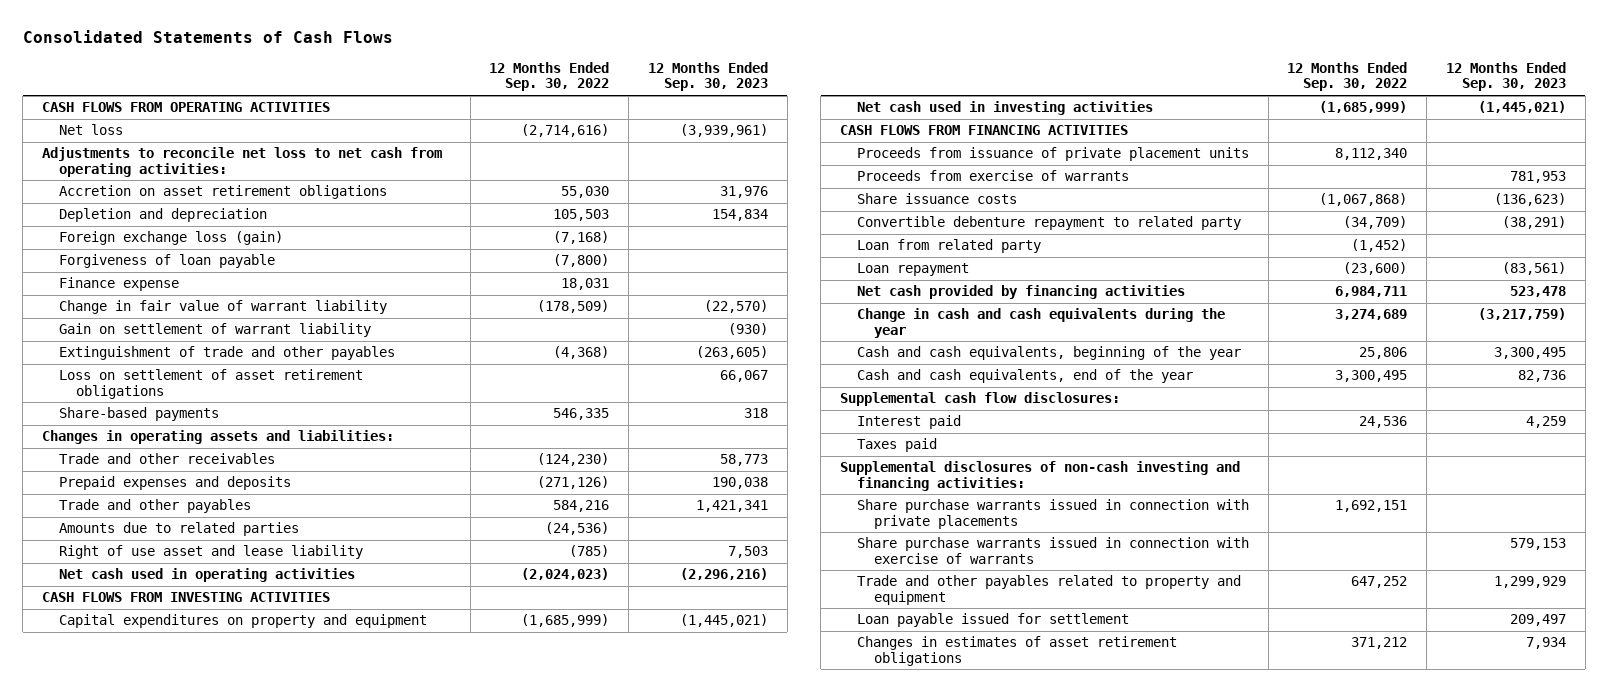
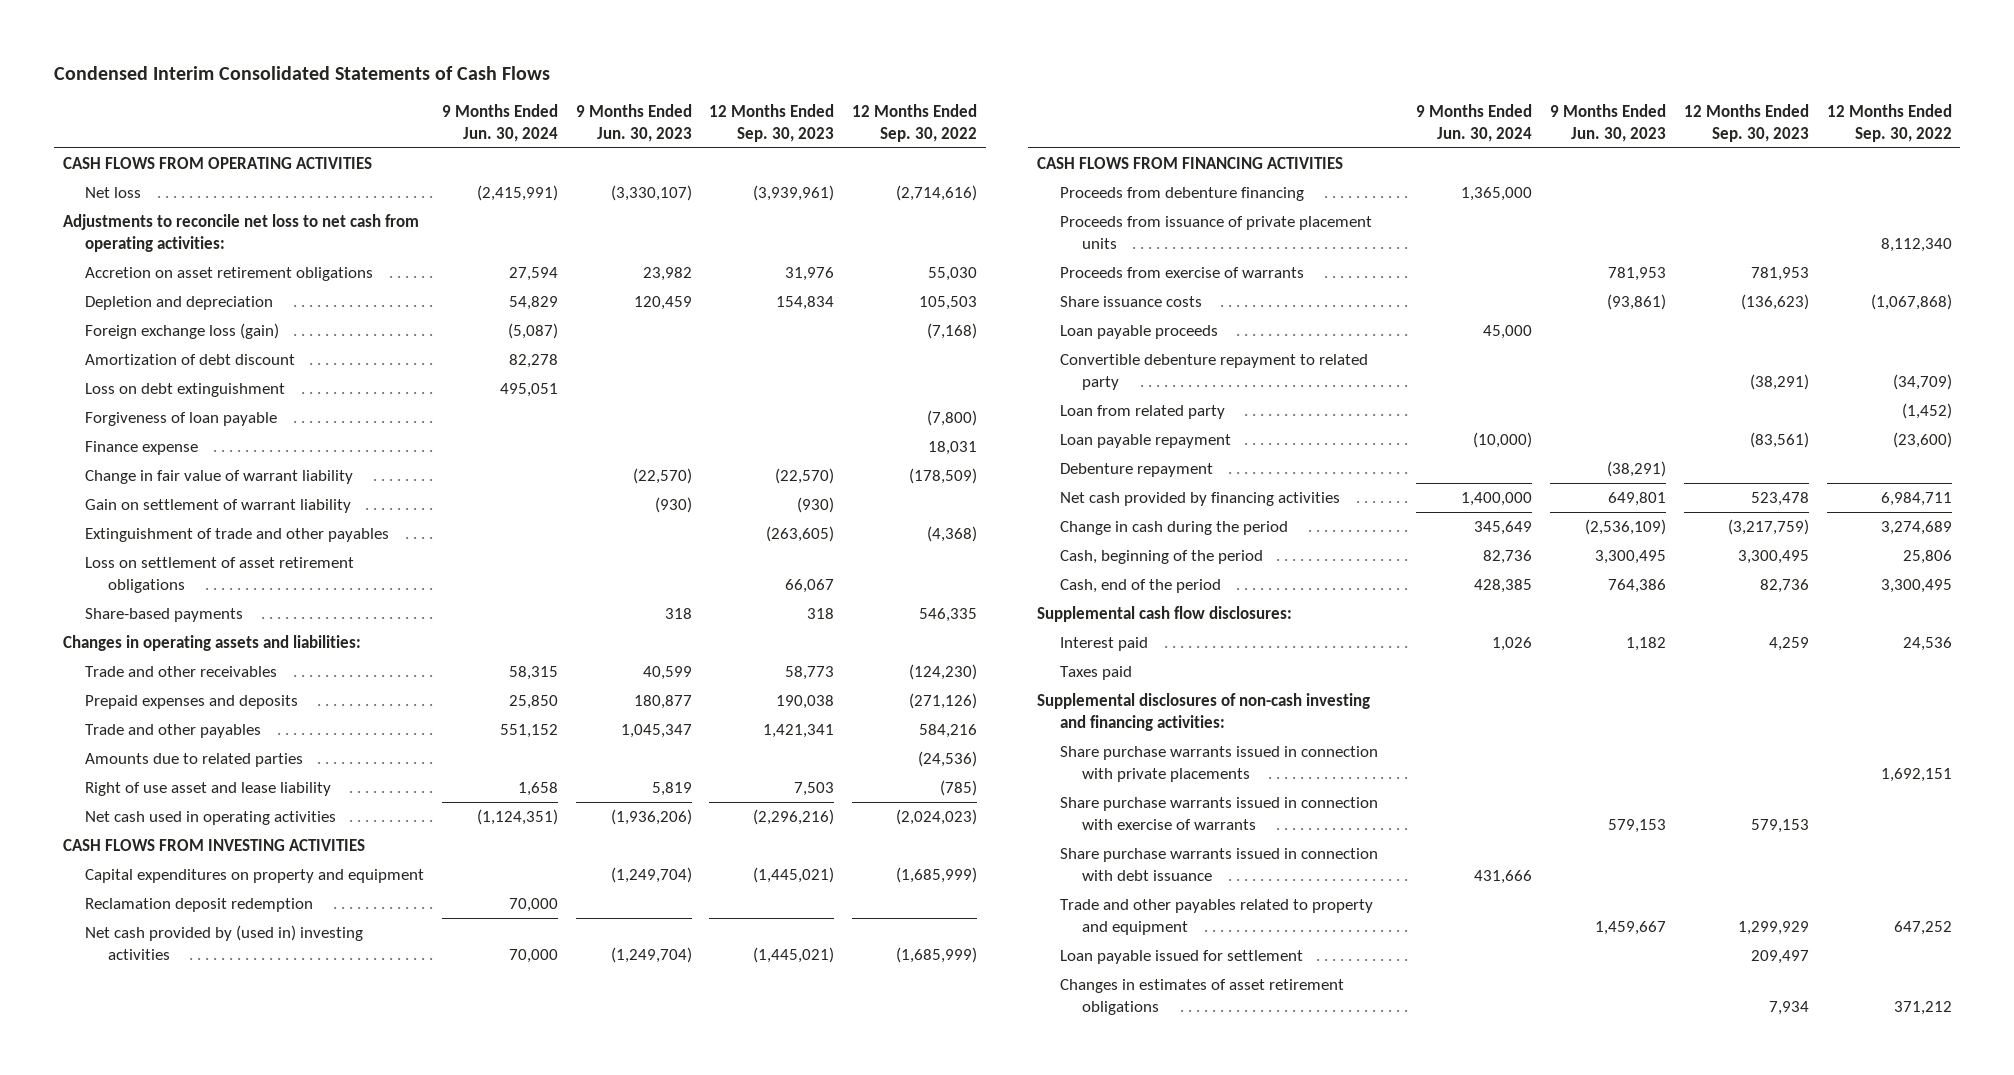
[22,30,393,44] Consolidated Statements of Cash Flows -> [53,66,550,81] Condensed Interim Consolidated Statements of Cash Flows
none -> [441,104,558,142] 9 Months Ended Jun. 30, 2024
none -> [575,104,692,142] 9 Months Ended Jun. 30, 2023
none -> [85,354,296,366] Amortization of debt discount
none -> [85,383,286,398] Loss on debt extinguishment
none -> [85,898,314,913] Reclamation deposit redemption
[856,101,1153,116] Net cash used in investing activities -> [85,925,364,960] Net cash provided by (used in) investing activities
none -> [1059,187,1304,202] Proceeds from debenture financing
none -> [1059,325,1218,340] Loan payable proceeds
[856,263,969,277] Loan repayment -> [1059,434,1231,449] Loan payable repayment
none -> [1059,463,1213,478] Debenture repayment
[856,308,1225,338] Change in cash and cash equivalents during the year -> [1059,521,1288,536] Change in cash during the period
[856,346,1241,361] Cash and cash equivalents, beginning of the year -> [1059,550,1263,565] Cash, beginning of the period
[856,369,1193,384] Cash and cash equivalents, end of the year -> [1059,579,1221,594] Cash, end of the period
none -> [1059,848,1378,881] Share purchase warrants issued in connection with debt issuance

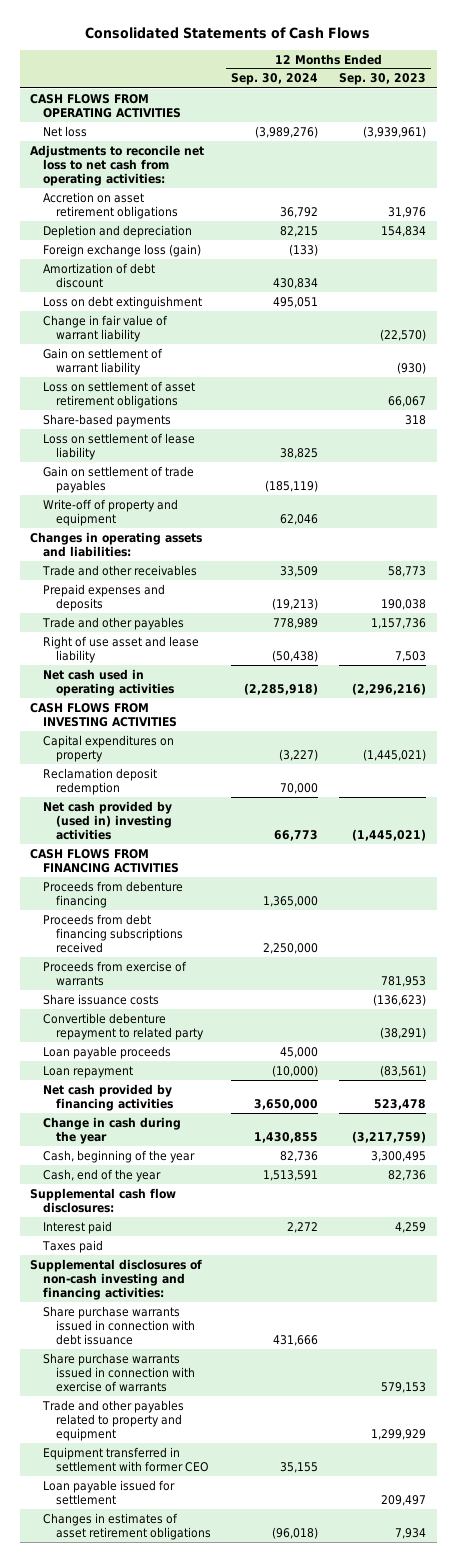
[53,66,550,81] Condensed Interim Consolidated Statements of Cash Flows -> [85,26,371,39] Consolidated Statements of Cash Flows
[441,104,558,142] 9 Months Ended Jun. 30, 2024 -> none
[575,104,692,142] 9 Months Ended Jun. 30, 2023 -> none
[851,104,977,142] 12 Months Ended Sep. 30, 2022 -> none
none -> [231,73,319,86] Sep. 30, 2024
[85,412,278,427] Forgiveness of loan payable -> none
[85,441,199,456] Finance expense -> none
[85,528,390,543] Extinguishment of trade and other payables -> none
none -> [42,432,195,460] Loss on settlement of lease liability
none -> [42,465,194,493] Gain on settlement of trade payables
none -> [42,498,178,526] Write-off of property and equipment
[85,753,304,768] Amounts due to related parties -> none
[763,724,835,739] 1,421,341 -> [371,617,427,629] 1,157,736
[85,869,425,884] Capital expenditures on property and equipment -> [42,734,174,762] Capital expenditures on property
[1059,216,1372,249] Proceeds from issuance of private placement units -> none
none -> [42,913,183,953] Proceeds from debt financing subscriptions received
[1059,405,1225,420] Loan from related party -> none
[1059,463,1213,478] Debenture repayment -> none
[1059,325,1218,340] Loan payable proceeds -> [42,1045,171,1059] Loan payable proceeds
[1059,434,1231,449] Loan payable repayment -> [42,1065,133,1078] Loan repayment
[1059,521,1288,536] Change in cash during the period -> [42,1116,181,1144] Change in cash during the year
[1059,550,1263,565] Cash, beginning of the period -> [42,1149,195,1163] Cash, beginning of the year
[1059,579,1221,594] Cash, end of the period -> [42,1168,161,1182] Cash, end of the year
[1059,746,1378,782] Share purchase warrants issued in connection with private placements -> none
[1059,797,1378,830] Share purchase warrants issued in connection with exercise of warrants -> [42,1352,195,1392] Share purchase warrants issued in connection with exercise of warrants
none -> [42,1446,209,1472] Equipment transferred in settlement with former CEO

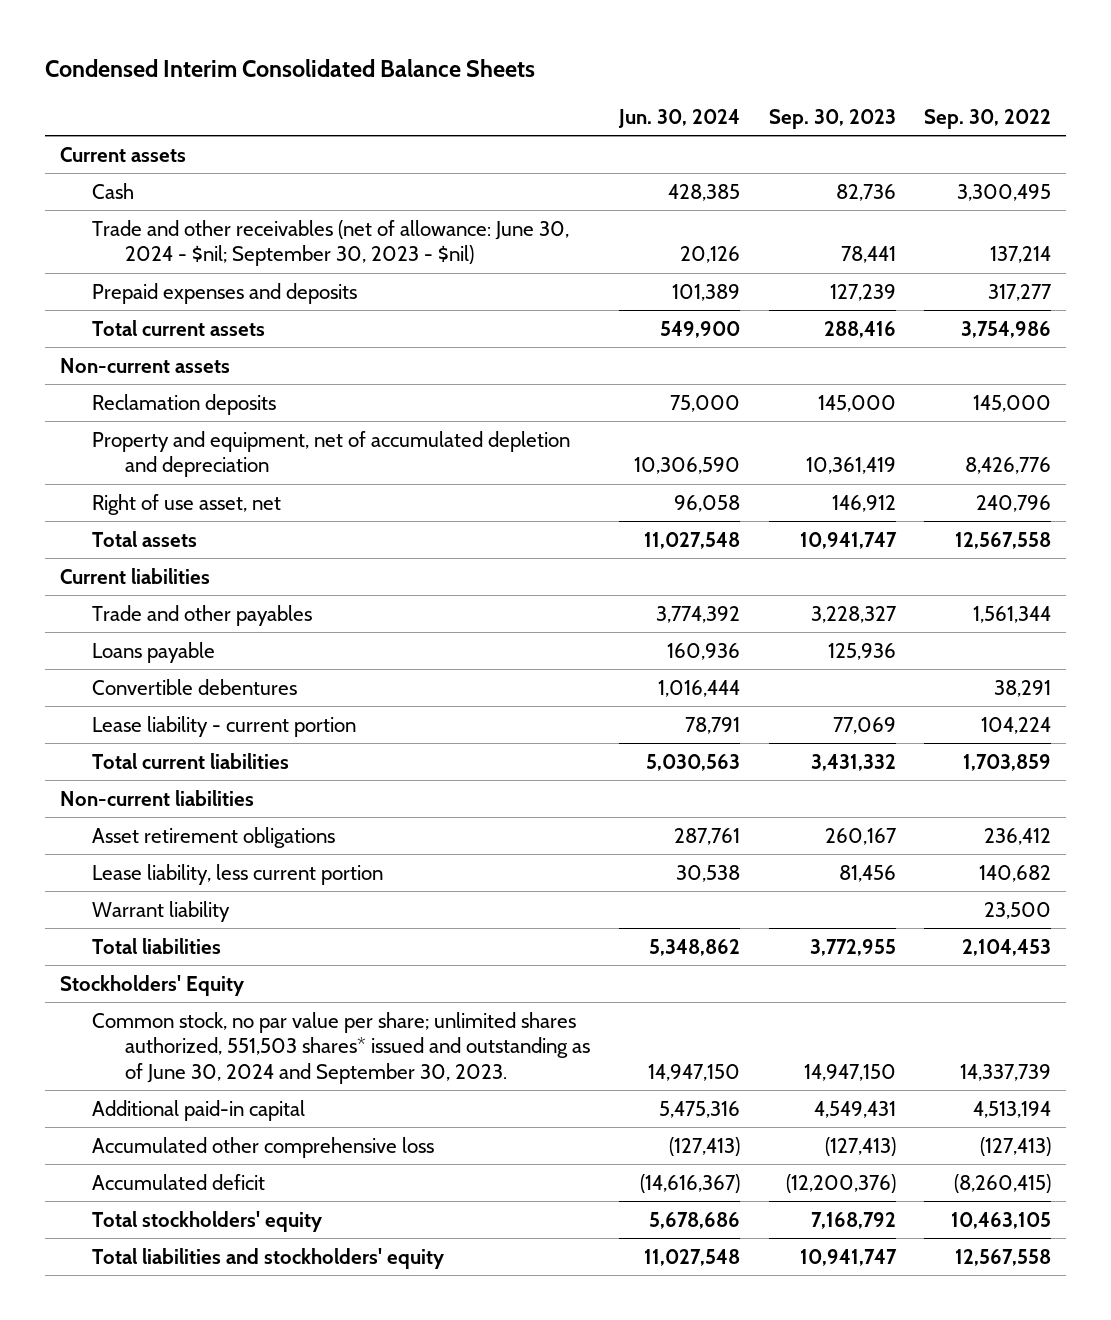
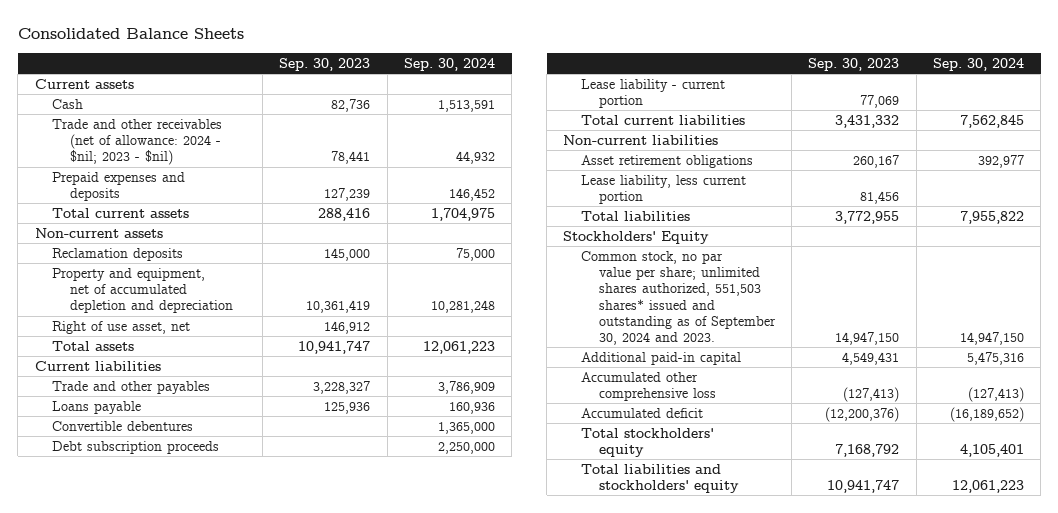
[45,59,536,78] Condensed Interim Consolidated Balance Sheets -> [17,28,244,40] Consolidated Balance Sheets
[617,108,740,128] Jun. 30, 2024 -> none
[924,108,1052,129] Sep. 30, 2022 -> none
none -> [404,58,496,72] Sep. 30, 2024
[92,219,570,267] Trade and other receivables (net of allowance: June 30, 2024 - $nil; September 30, 2023 - $nil) -> [52,118,223,166] Trade and other receivables (net of allowance: 2024 - $nil; 2023 - $nil)
none -> [52,440,220,454] Debt subscription proceeds
[92,900,231,922] Warrant liability -> none
[92,1011,590,1084] Common stock, no par value per share; unlimited shares authorized, 551,503 shares* issued and outstanding as of June 30, 2024 and September 30, 2023. -> [581,250,776,346] Common stock, no par value per share; unlimited shares authorized, 551,503 shares* issued and outstanding as of September 30, 2024 and 2023.

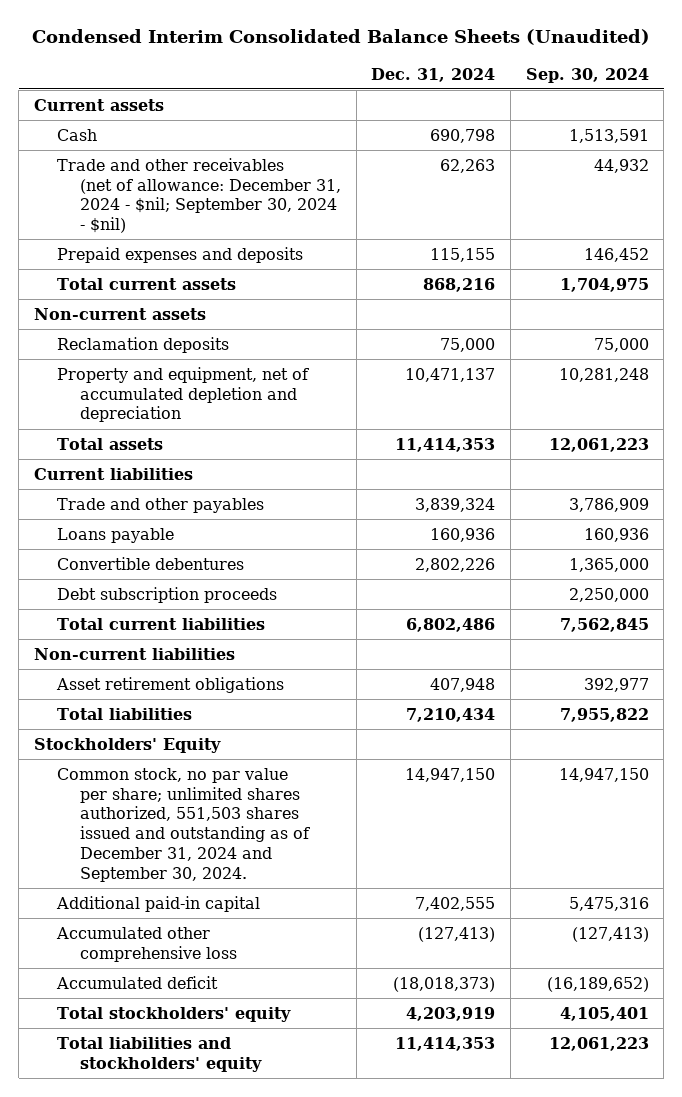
[17,28,244,40] Consolidated Balance Sheets -> [32,29,651,46] Condensed Interim Consolidated Balance Sheets (Unaudited)
[279,58,371,72] Sep. 30, 2023 -> none
none -> [371,67,496,82] Dec. 31, 2024
[52,118,223,166] Trade and other receivables (net of allowance: 2024 - $nil; 2023 - $nil) -> [56,157,342,234] Trade and other receivables (net of allowance: December 31, 2024 - $nil; September 30, 2024 - $nil)
[52,320,191,334] Right of use asset, net -> none
[581,78,726,109] Lease liability - current portion -> none
[581,174,747,205] Lease liability, less current portion -> none
[581,250,776,346] Common stock, no par value per share; unlimited shares authorized, 551,503 shares* issued and outstanding as of September 30, 2024 and 2023. -> [56,767,311,883] Common stock, no par value per share; unlimited shares authorized, 551,503 shares issued and outstanding as of December 31, 2024 and September 30, 2024.

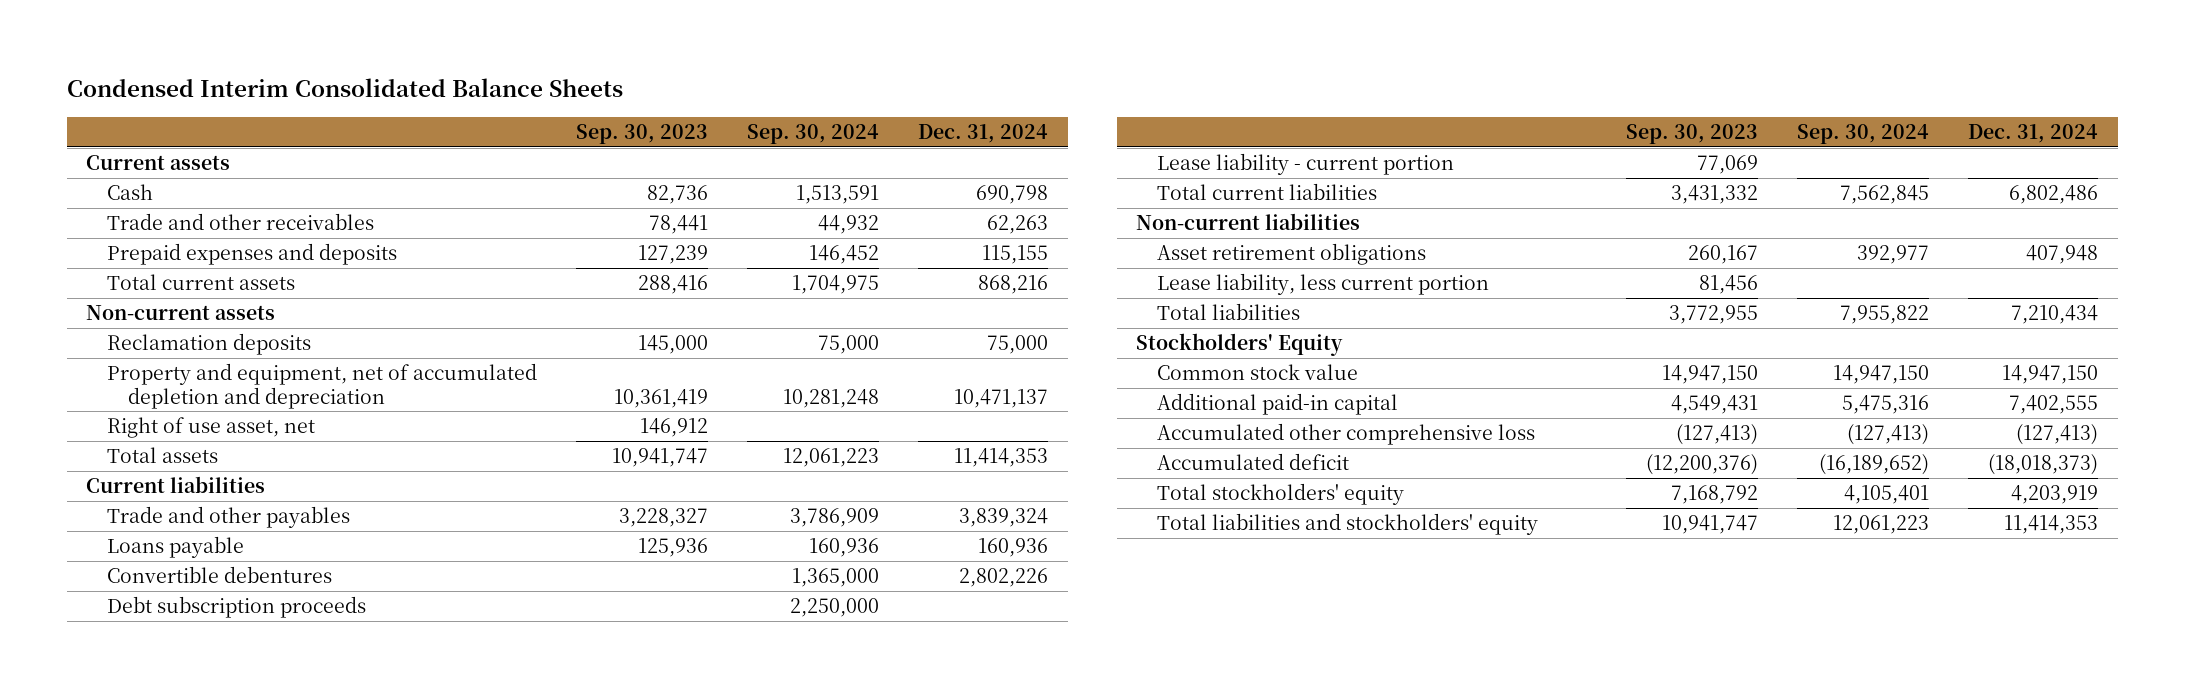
[32,29,651,46] Condensed Interim Consolidated Balance Sheets (Unaudited) -> [66,78,623,98] Condensed Interim Consolidated Balance Sheets
none -> [576,124,709,145] Sep. 30, 2023
[56,157,342,234] Trade and other receivables (net of allowance: December 31, 2024 - $nil; September 30, 2024 - $nil) -> [107,213,375,231] Trade and other receivables
none -> [107,417,316,439] Right of use asset, net
none -> [1157,153,1455,176] Lease liability - current portion
none -> [1157,273,1490,296] Lease liability, less current portion
[56,767,311,883] Common stock, no par value per share; unlimited shares authorized, 551,503 shares issued and outstanding as of December 31, 2024 and September 30, 2024. -> [1157,364,1359,381] Common stock value

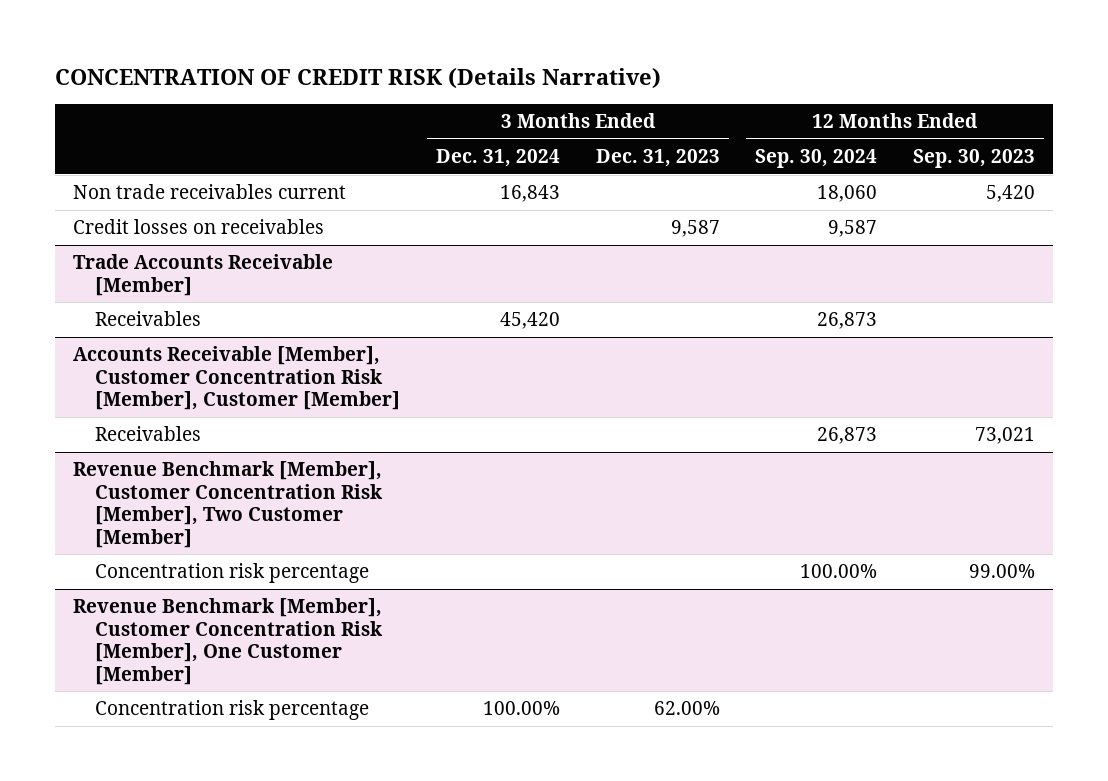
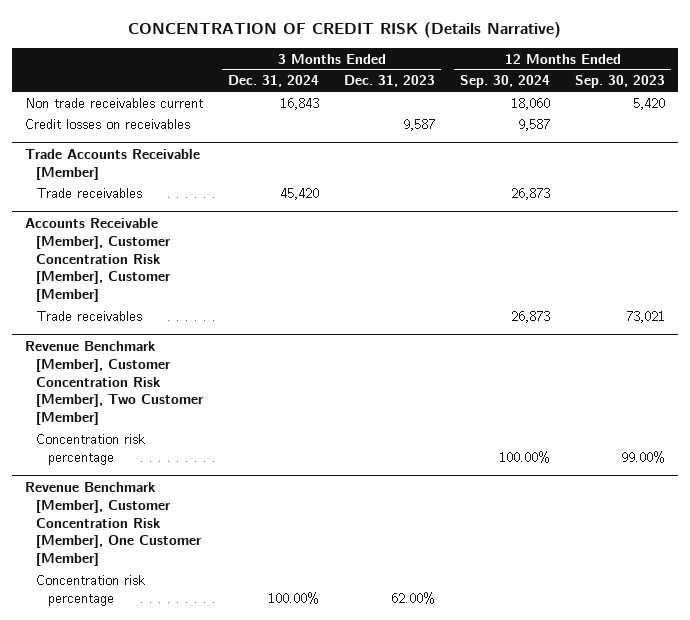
[95,311,202,327] Receivables -> [36,187,143,198] Trade receivables
[95,426,202,442] Receivables -> [36,310,143,321] Trade receivables

